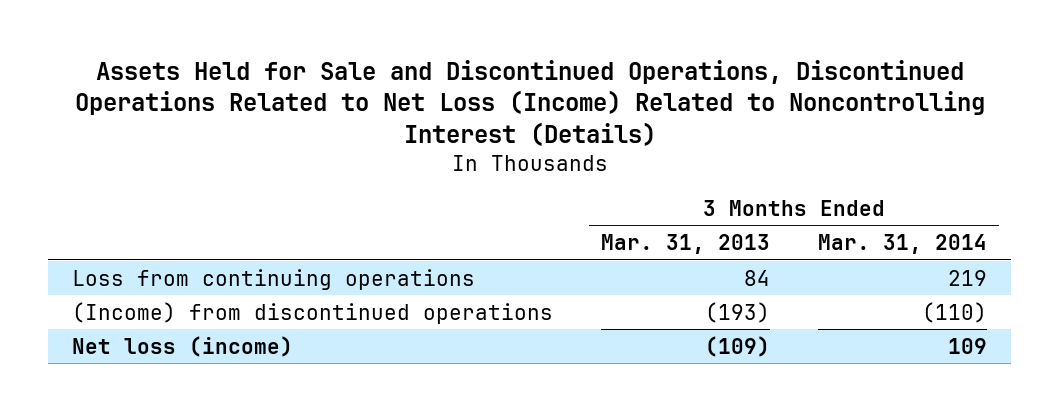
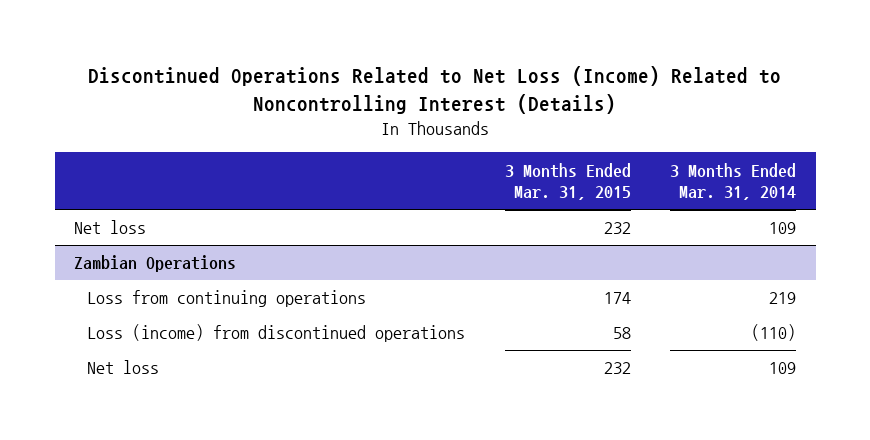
[74,59,985,147] Assets Held for Sale and Discontinued Operations, Discontinued Operations Related to Net Loss (Income) Related to Noncontrolling Interest (Details) -> [88,66,782,115] Discontinued Operations Related to Net Loss (Income) Related to Noncontrolling Interest (Details)
[601,234,771,255] Mar. 31, 2013 -> none
none -> [504,162,631,201] 3 Months Ended Mar. 31, 2015
none -> [74,220,147,235] Net loss
none -> [74,255,237,273] Zambian Operations
[72,301,554,324] (Income) from discontinued operations -> [87,324,466,343] Loss (income) from discontinued operations
[72,335,294,357] Net loss (income) -> [87,360,160,375] Net loss

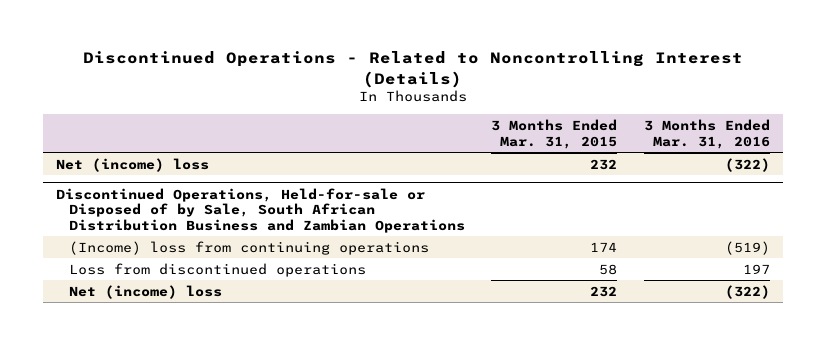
[88,66,782,115] Discontinued Operations Related to Net Loss (Income) Related to Noncontrolling Interest (Details) -> [82,51,743,88] Discontinued Operations - Related to Noncontrolling Interest (Details)
[670,162,797,201] 3 Months Ended Mar. 31, 2014 -> none
none -> [643,119,770,149] 3 Months Ended Mar. 31, 2016
[74,255,237,273] Zambian Operations -> none
[74,220,147,235] Net loss -> [55,157,209,172] Net (income) loss
none -> [55,187,466,233] Discontinued Operations, Held-for-sale or Disposed of by Sale, South African Distribution Business and Zambian Operations
[87,290,367,308] Loss from continuing operations -> [69,240,430,255] (Income) loss from continuing operations
[87,324,466,343] Loss (income) from discontinued operations -> [69,262,367,277] Loss from discontinued operations
[87,360,160,375] Net loss -> [69,284,223,299] Net (income) loss

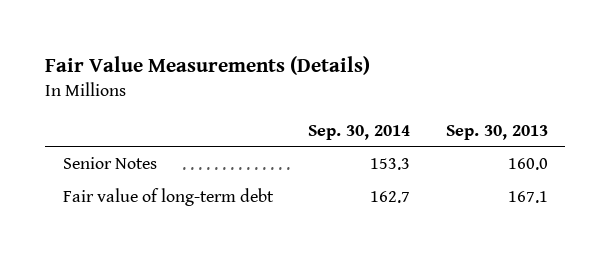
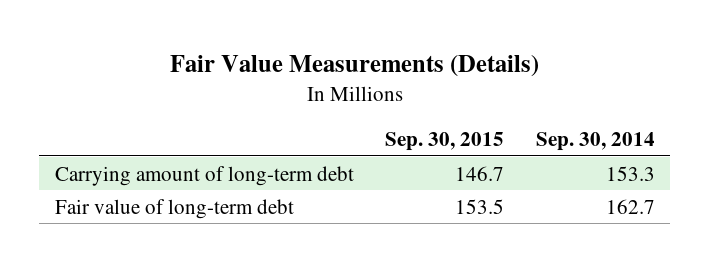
[445,124,548,140] Sep. 30, 2013 -> none
none -> [385,131,505,151] Sep. 30, 2015
[62,156,157,169] Senior Notes -> [55,165,355,186] Carrying amount of long-term debt

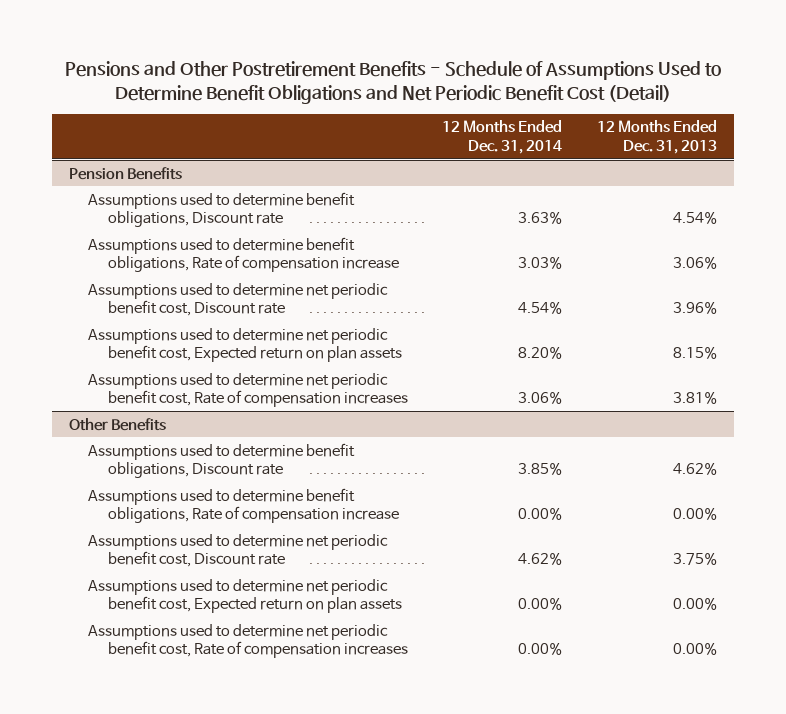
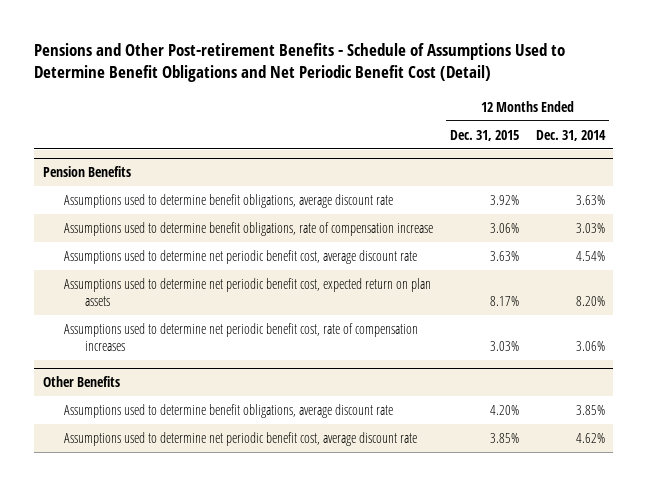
[64,61,721,104] Pensions and Other Postretirement Benefits - Schedule of Assumptions Used to Determine Benefit Obligations and Net Periodic Benefit Cost (Detail) -> [34,43,566,83] Pensions and Other Post-retirement Benefits - Schedule of Assumptions Used to Determine Benefit Obligations and Net Periodic Benefit Cost (Detail)
[596,120,717,154] 12 Months Ended Dec. 31, 2013 -> none
none -> [450,129,520,141] Dec. 31, 2015
[88,191,356,228] Assumptions used to determine benefit obligations, Discount rate -> [64,194,394,209] Assumptions used to determine benefit obligations, average discount rate
[88,236,399,273] Assumptions used to determine benefit obligations, Rate of compensation increase -> [64,222,434,237] Assumptions used to determine benefit obligations, rate of compensation increase
[88,282,389,317] Assumptions used to determine net periodic benefit cost, Discount rate -> [64,250,418,265] Assumptions used to determine net periodic benefit cost, average discount rate
[88,327,402,363] Assumptions used to determine net periodic benefit cost, Expected return on plan assets -> [64,278,432,306] Assumptions used to determine net periodic benefit cost, expected return on plan assets
[88,372,408,408] Assumptions used to determine net periodic benefit cost, Rate of compensation increases -> [64,323,419,351] Assumptions used to determine net periodic benefit cost, rate of compensation increases
[88,487,399,524] Assumptions used to determine benefit obligations, Rate of compensation increase -> none
[88,578,402,614] Assumptions used to determine net periodic benefit cost, Expected return on plan assets -> none
[88,623,408,659] Assumptions used to determine net periodic benefit cost, Rate of compensation increases -> none
[88,442,356,479] Assumptions used to determine benefit obligations, Discount rate -> [64,404,394,419] Assumptions used to determine benefit obligations, average discount rate
[88,533,389,568] Assumptions used to determine net periodic benefit cost, Discount rate -> [64,432,418,447] Assumptions used to determine net periodic benefit cost, average discount rate

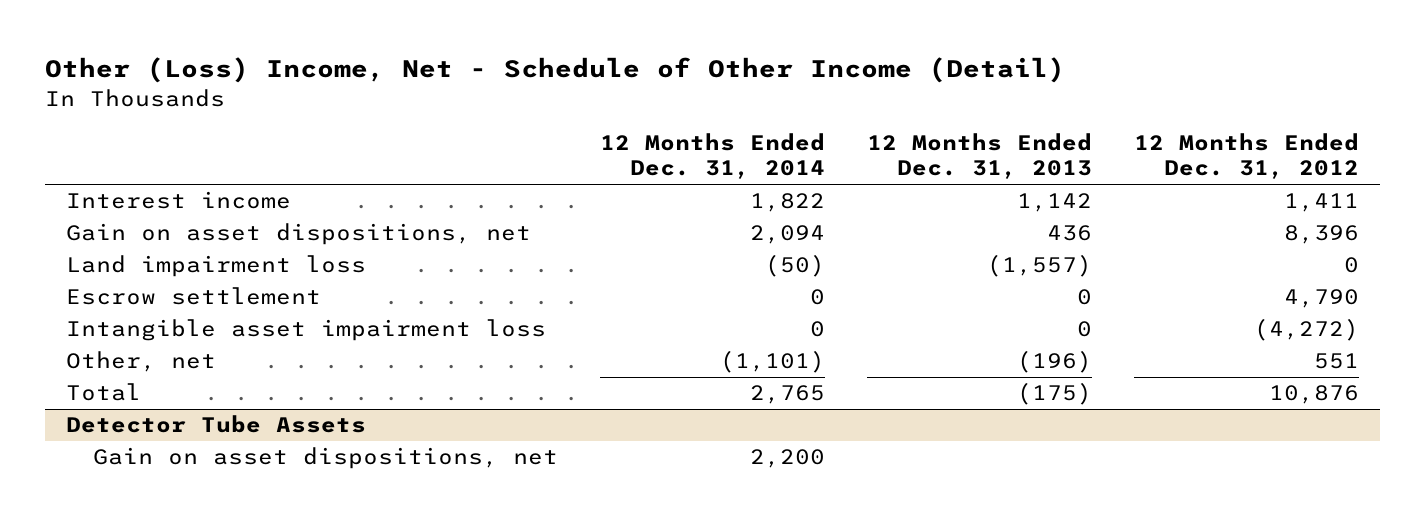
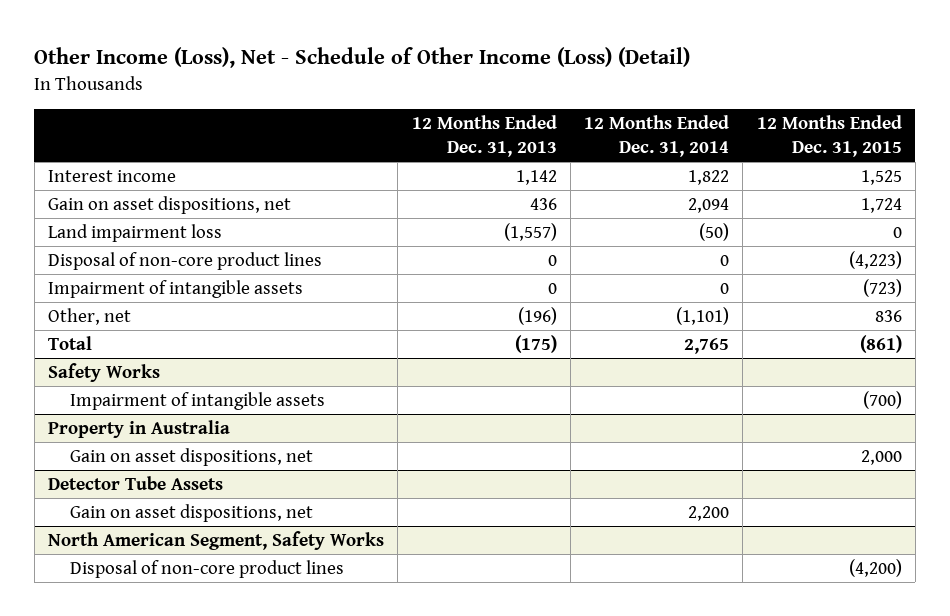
[44,57,1065,84] Other (Loss) Income, Net - Schedule of Other Income (Detail) -> [34,47,691,69] Other Income (Loss), Net - Schedule of Other Income (Loss) (Detail)
[1133,133,1359,180] 12 Months Ended Dec. 31, 2012 -> none
none -> [756,114,902,157] 12 Months Ended Dec. 31, 2015
[65,287,321,306] Escrow settlement -> none
none -> [48,252,323,271] Disposal of non-core product lines
[65,319,546,342] Intangible asset impairment loss -> [48,280,304,299] Impairment of intangible assets
none -> [48,363,161,383] Safety Works
none -> [70,392,326,411] Impairment of intangible assets
none -> [48,420,231,439] Property in Australia
none -> [70,448,314,467] Gain on asset dispositions, net
none -> [48,531,385,551] North American Segment, Safety Works
none -> [70,560,345,579] Disposal of non-core product lines

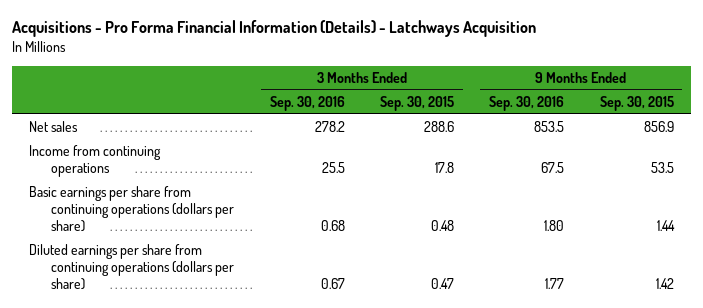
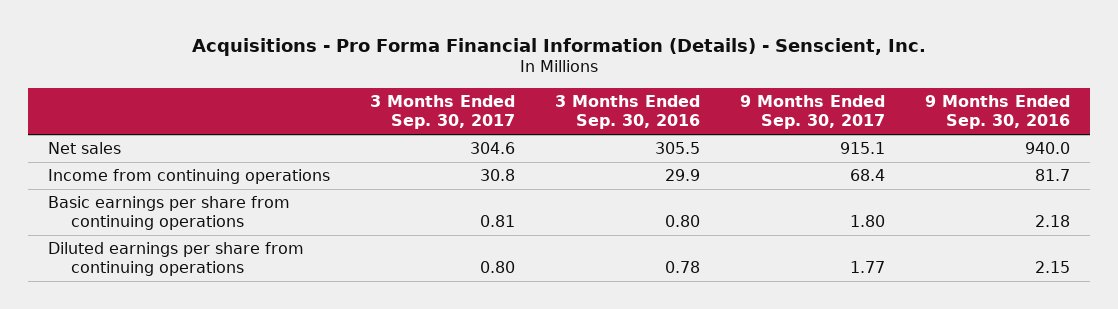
[11,20,536,38] Acquisitions - Pro Forma Financial Information (Details) - Latchways Acquisition -> [191,37,926,56] Acquisitions - Pro Forma Financial Information (Details) - Senscient, Inc.
[379,95,454,111] Sep. 30, 2015 -> none
[599,95,674,111] Sep. 30, 2015 -> none
none -> [369,94,515,130] 3 Months Ended Sep. 30, 2017
none -> [739,94,885,130] 9 Months Ended Sep. 30, 2017
[314,121,345,133] 278.2 -> [654,142,700,155] 305.5
[534,121,565,133] 853.5 -> [1024,142,1070,155] 940.0
[321,162,345,174] 25.5 -> [664,169,700,182] 29.9
[541,162,565,174] 67.5 -> [1034,169,1070,182] 81.7
[29,186,235,233] Basic earnings per share from continuing operations (dollars per share) -> [47,196,290,231] Basic earnings per share from continuing operations
[320,220,345,232] 0.68 -> [664,215,700,228] 0.80
[544,220,565,232] 1.80 -> [1034,215,1070,228] 2.18
[29,244,235,291] Diluted earnings per share from continuing operations (dollars per share) -> [47,242,304,277] Diluted earnings per share from continuing operations
[320,278,345,290] 0.67 -> [664,261,700,274] 0.78
[545,278,565,290] 1.77 -> [1034,261,1070,274] 2.15

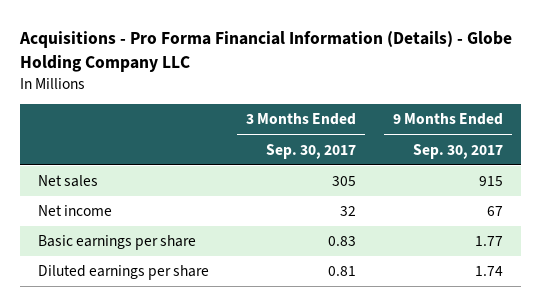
[191,37,926,56] Acquisitions - Pro Forma Financial Information (Details) - Senscient, Inc. -> [19,31,513,72] Acquisitions - Pro Forma Financial Information (Details) - Globe Holding Company LLC
[554,94,700,130] 3 Months Ended Sep. 30, 2016 -> none
[924,94,1070,130] 9 Months Ended Sep. 30, 2016 -> none
[469,142,515,155] 304.6 -> [332,176,357,187] 305
[839,142,885,155] 915.1 -> [479,176,504,187] 915
[47,169,330,185] Income from continuing operations -> [38,205,113,217] Net income
[479,169,515,182] 30.8 -> [340,206,357,217] 32
[849,169,885,182] 68.4 -> [487,206,504,217] 67
[47,196,290,231] Basic earnings per share from continuing operations -> [38,235,197,251] Basic earnings per share
[479,215,515,228] 0.81 -> [328,236,357,247] 0.83
[849,215,885,228] 1.80 -> [475,236,504,247] 1.77
[47,242,304,277] Diluted earnings per share from continuing operations -> [38,265,210,281] Diluted earnings per share
[479,261,515,274] 0.80 -> [328,266,357,277] 0.81
[849,261,885,274] 1.77 -> [475,266,504,277] 1.74

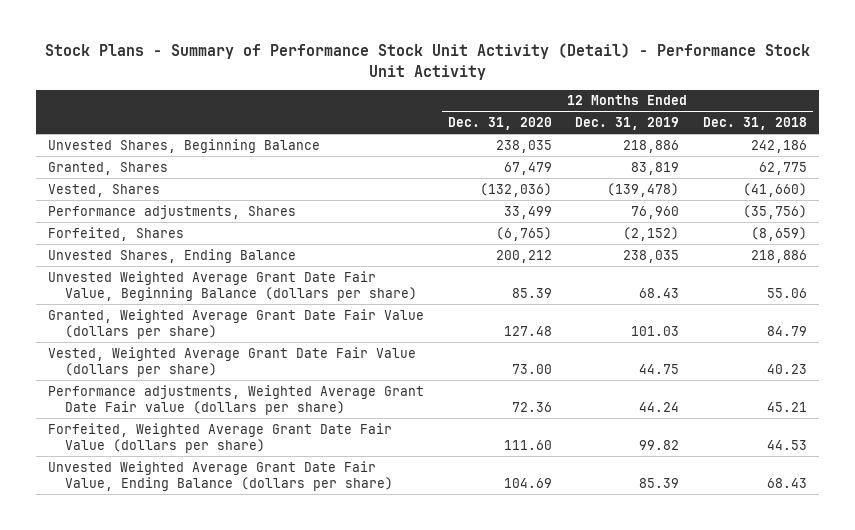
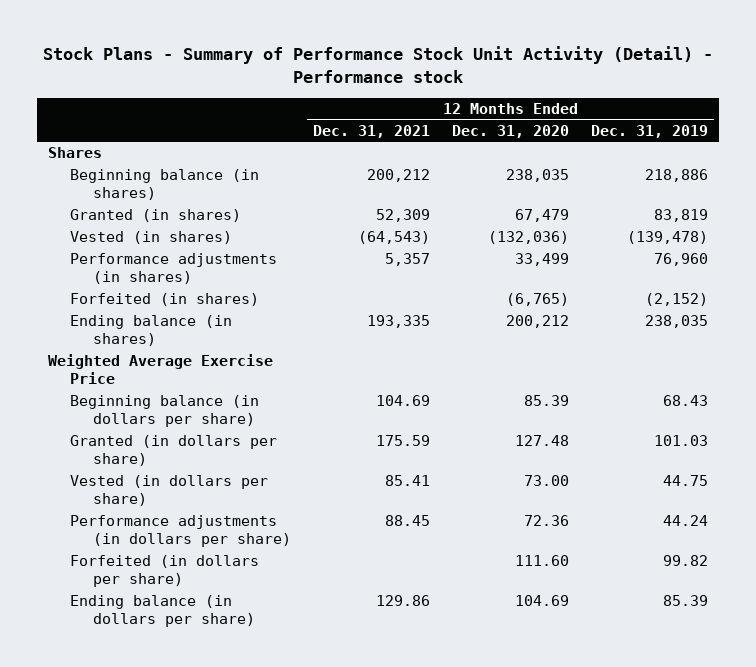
[44,43,810,80] Stock Plans - Summary of Performance Stock Unit Activity (Detail) - Performance Stock Unit Activity -> [43,46,714,84] Stock Plans - Summary of Performance Stock Unit Activity (Detail) - Performance stock
[703,117,808,131] Dec. 31, 2018 -> none
none -> [312,125,430,139] Dec. 31, 2021
none -> [48,147,103,159] Shares
[47,138,320,153] Unvested Shares, Beginning Balance -> [70,169,260,201] Beginning balance (in shares)
[47,161,168,175] Granted, Shares -> [70,209,242,223] Granted (in shares)
[47,183,160,197] Vested, Shares -> [70,231,233,245] Vested (in shares)
[47,204,296,219] Performance adjustments, Shares -> [70,253,278,285] Performance adjustments (in shares)
[47,226,184,241] Forfeited, Shares -> [70,293,260,307] Forfeited (in shares)
[47,248,296,263] Unvested Shares, Ending Balance -> [70,315,233,347] Ending balance (in shares)
none -> [48,354,274,385] Weighted Average Exercise Price
[47,270,418,301] Unvested Weighted Average Grant Date Fair Value, Beginning Balance (dollars per share) -> [70,395,260,428] Beginning balance (in dollars per share)
[47,308,424,339] Granted, Weighted Average Grant Date Fair Value (dollars per share) -> [70,435,278,467] Granted (in dollars per share)
[47,346,416,377] Vested, Weighted Average Grant Date Fair Value (dollars per share) -> [70,475,269,507] Vested (in dollars per share)
[47,384,424,415] Performance adjustments, Weighted Average Grant Date Fair value (dollars per share) -> [70,515,291,548] Performance adjustments (in dollars per share)
[47,422,392,453] Forfeited, Weighted Average Grant Date Fair Value (dollars per share) -> [70,555,260,588] Forfeited (in dollars per share)
[47,460,394,491] Unvested Weighted Average Grant Date Fair Value, Ending Balance (dollars per share) -> [70,595,255,628] Ending balance (in dollars per share)

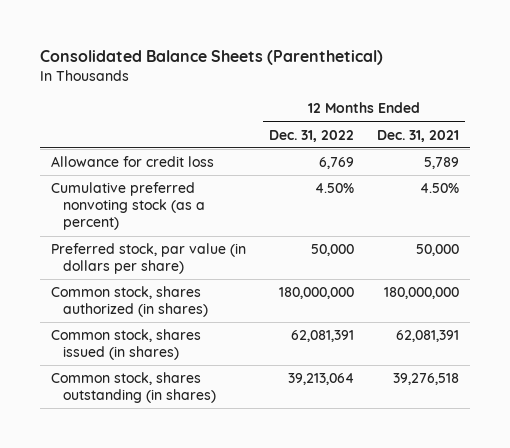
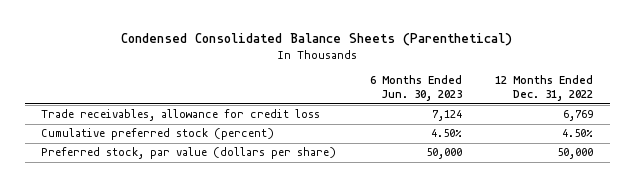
[40,50,384,66] Consolidated Balance Sheets (Parenthetical) -> [121,32,513,46] Condensed Consolidated Balance Sheets (Parenthetical)
[376,129,459,142] Dec. 31, 2021 -> none
none -> [369,74,462,102] 6 Months Ended Jun. 30, 2023
[51,286,208,318] Common stock, shares authorized (in shares) -> none
[51,329,202,361] Common stock, shares issued (in shares) -> none
[51,372,216,404] Common stock, shares outstanding (in shares) -> none
[51,156,215,168] Allowance for credit loss -> [41,109,321,122] Trade receivables, allowance for credit loss
[51,182,205,231] Cumulative preferred nonvoting stock (as a percent) -> [41,128,275,141] Cumulative preferred stock (percent)
[51,243,247,275] Preferred stock, par value (in dollars per share) -> [41,147,337,160] Preferred stock, par value (dollars per share)

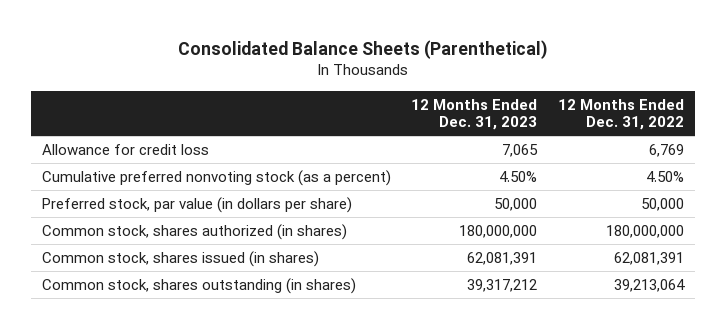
[121,32,513,46] Condensed Consolidated Balance Sheets (Parenthetical) -> [177,39,548,59] Consolidated Balance Sheets (Parenthetical)
[369,74,462,102] 6 Months Ended Jun. 30, 2023 -> none
none -> [411,98,538,131] 12 Months Ended Dec. 31, 2023
[41,109,321,122] Trade receivables, allowance for credit loss -> [41,143,209,155] Allowance for credit loss
[41,128,275,141] Cumulative preferred stock (percent) -> [41,169,391,186] Cumulative preferred nonvoting stock (as a percent)
[41,147,337,160] Preferred stock, par value (dollars per share) -> [41,196,352,213] Preferred stock, par value (in dollars per share)
none -> [41,223,347,240] Common stock, shares authorized (in shares)
none -> [41,250,319,267] Common stock, shares issued (in shares)
none -> [41,277,356,294] Common stock, shares outstanding (in shares)

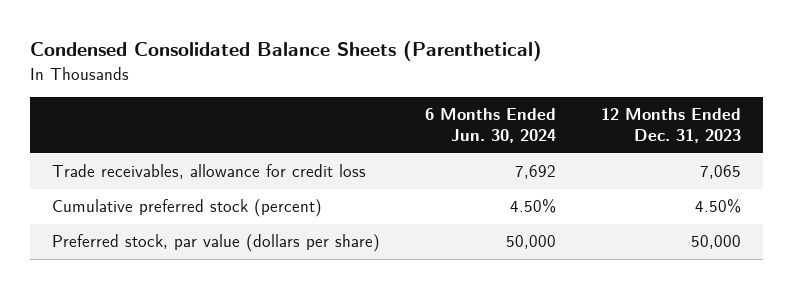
[177,39,548,59] Consolidated Balance Sheets (Parenthetical) -> [29,41,542,62] Condensed Consolidated Balance Sheets (Parenthetical)
[558,98,685,131] 12 Months Ended Dec. 31, 2022 -> none
none -> [425,108,557,144] 6 Months Ended Jun. 30, 2024
[41,223,347,240] Common stock, shares authorized (in shares) -> none
[41,250,319,267] Common stock, shares issued (in shares) -> none
[41,277,356,294] Common stock, shares outstanding (in shares) -> none
[41,143,209,155] Allowance for credit loss -> [52,164,367,180] Trade receivables, allowance for credit loss
[41,169,391,186] Cumulative preferred nonvoting stock (as a percent) -> [52,199,323,218] Cumulative preferred stock (percent)
[41,196,352,213] Preferred stock, par value (in dollars per share) -> [52,234,381,253] Preferred stock, par value (dollars per share)

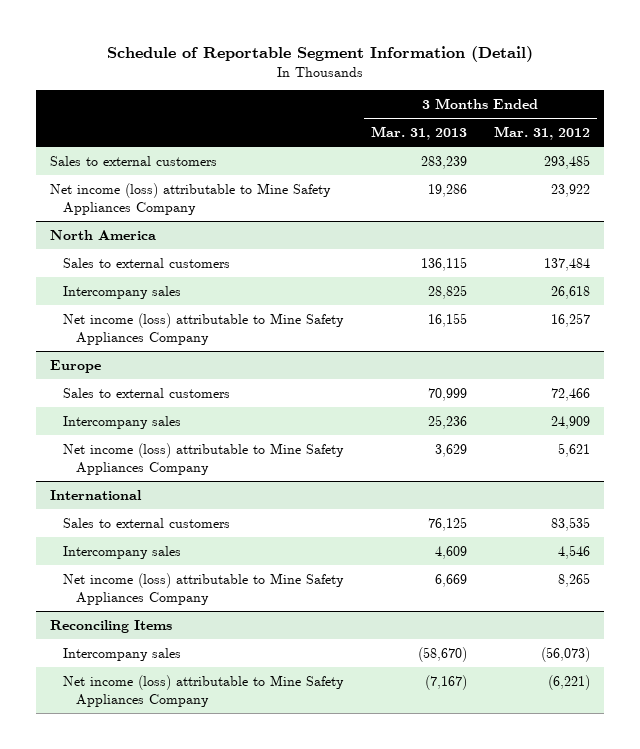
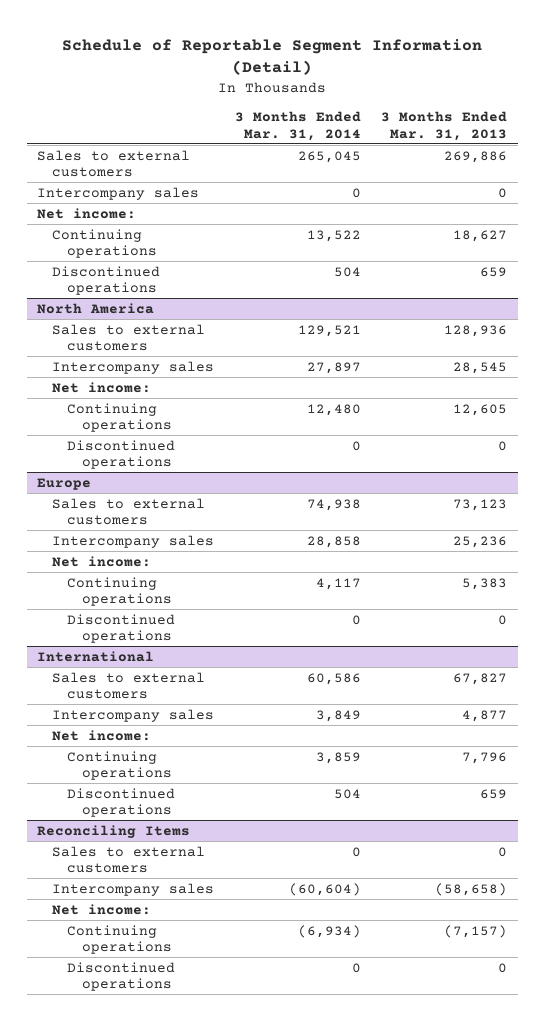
[493,126,590,141] Mar. 31, 2012 -> none
none -> [234,110,361,141] 3 Months Ended Mar. 31, 2014
[50,182,332,215] Net income (loss) attributable to Mine Safety Appliances Company -> none
[420,155,467,169] 283,239 -> [444,150,508,163] 269,886
none -> [37,186,200,200] Intercompany sales
none -> [37,207,137,219] Net income:
none -> [52,228,158,259] Continuing operations
none -> [52,265,161,296] Discontinued operations
[63,312,345,345] Net income (loss) attributable to Mine Safety Appliances Company -> none
[420,256,467,271] 136,115 -> [444,324,508,337] 128,936
[427,284,467,299] 28,825 -> [453,361,508,374] 28,545
none -> [52,381,152,393] Net income:
none -> [67,402,173,433] Continuing operations
none -> [67,439,176,470] Discontinued operations
[427,387,467,401] 70,999 -> [453,498,508,511] 73,123
[63,442,345,475] Net income (loss) attributable to Mine Safety Appliances Company -> none
none -> [52,555,152,567] Net income:
none -> [67,576,173,607] Continuing operations
none -> [67,613,176,644] Discontinued operations
[63,572,345,605] Net income (loss) attributable to Mine Safety Appliances Company -> none
[427,516,467,531] 76,125 -> [453,672,508,685] 67,827
[434,545,467,559] 4,609 -> [462,709,508,722] 4,877
none -> [52,729,152,741] Net income:
none -> [67,750,173,781] Continuing operations
none -> [67,787,176,818] Discontinued operations
[63,674,345,707] Net income (loss) attributable to Mine Safety Appliances Company -> none
none -> [52,845,206,874] Sales to external customers
[417,646,467,662] (58,670) -> [435,882,508,896] (58,658)
none -> [52,903,152,915] Net income:
none -> [67,924,173,955] Continuing operations
none -> [67,961,176,992] Discontinued operations

